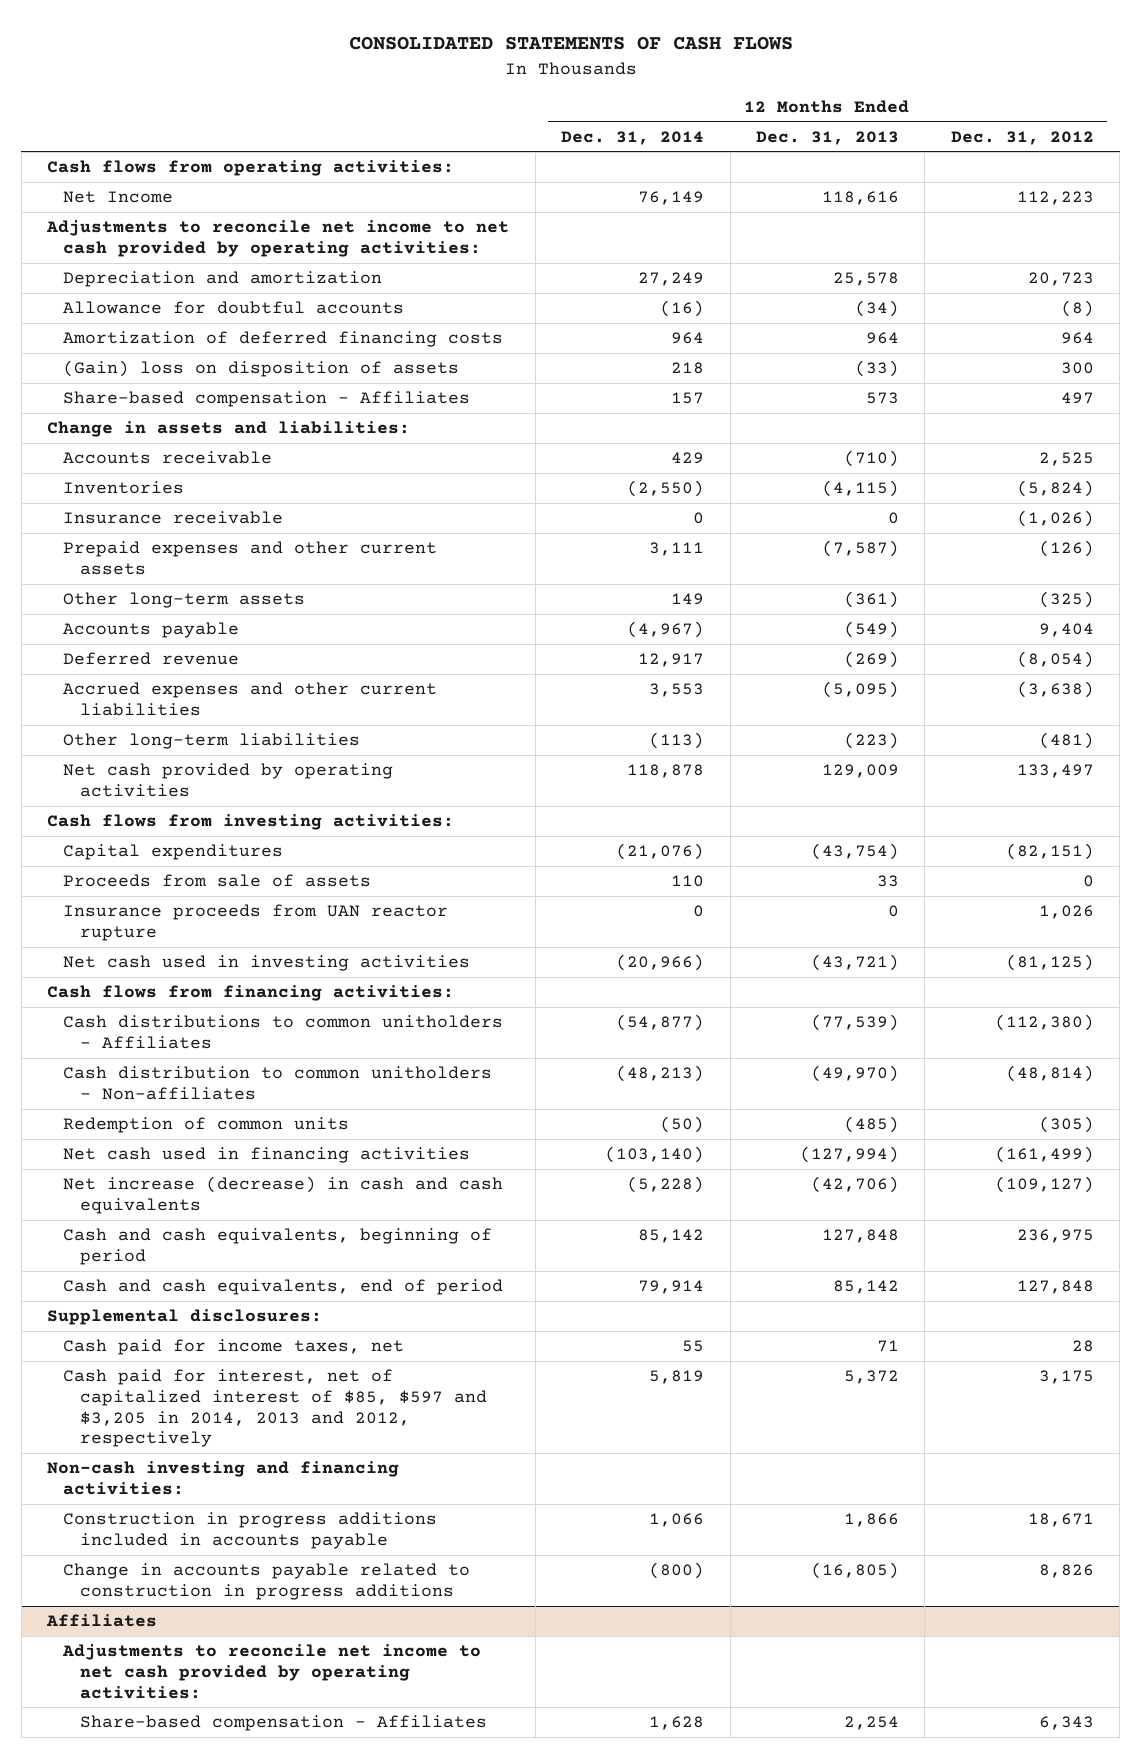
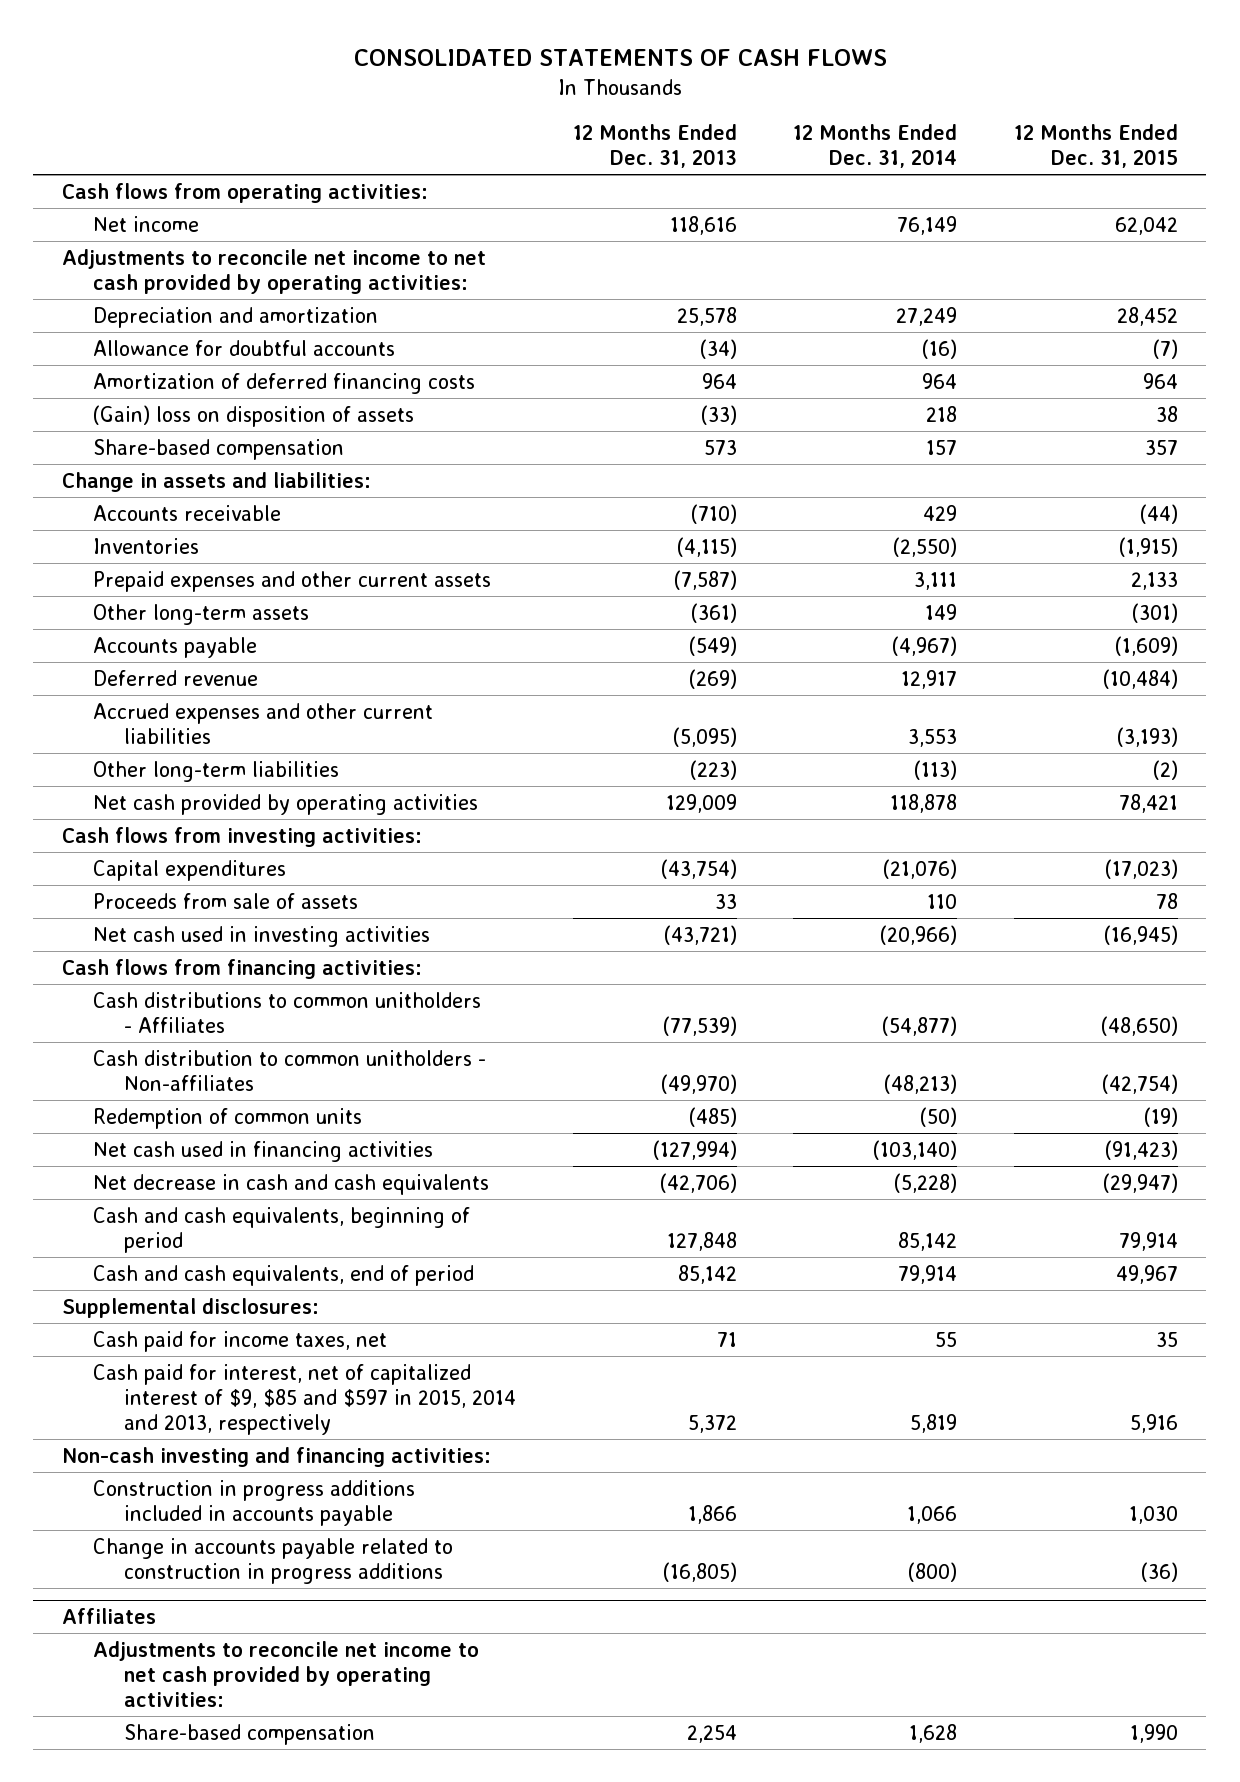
[950,130,1094,145] Dec. 31, 2012 -> none
none -> [1014,123,1179,169] 12 Months Ended Dec. 31, 2015
[63,191,174,204] Net Income -> [92,215,199,232] Net income
[63,391,471,408] Share-based compensation - Affiliates -> [92,438,344,460] Share-based compensation
[63,511,284,525] Insurance receivable -> none
[63,904,449,941] Insurance proceeds from UAN reactor rupture -> none
[63,1176,504,1214] Net increase (decrease) in cash and cash equivalents -> [92,1173,489,1195] Net decrease in cash and cash equivalents
[63,1369,487,1448] Cash paid for interest, net of capitalized interest of $85, $597 and $3,205 in 2014, 2013 and 2012, respectively -> [92,1363,516,1435] Cash paid for interest, net of capitalized interest of $9, $85 and $597 in 2015, 2014 and 2013, respectively
[79,1715,487,1732] Share-based compensation - Affiliates -> [123,1723,375,1745] Share-based compensation

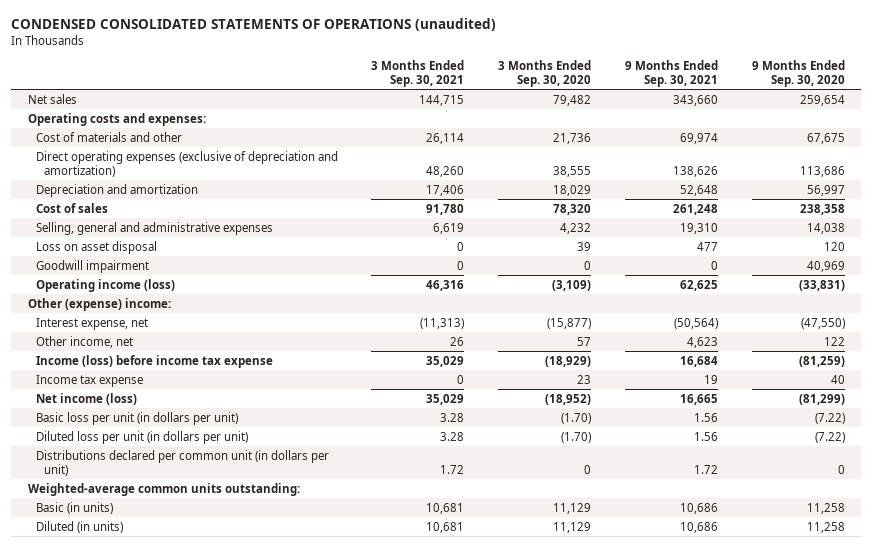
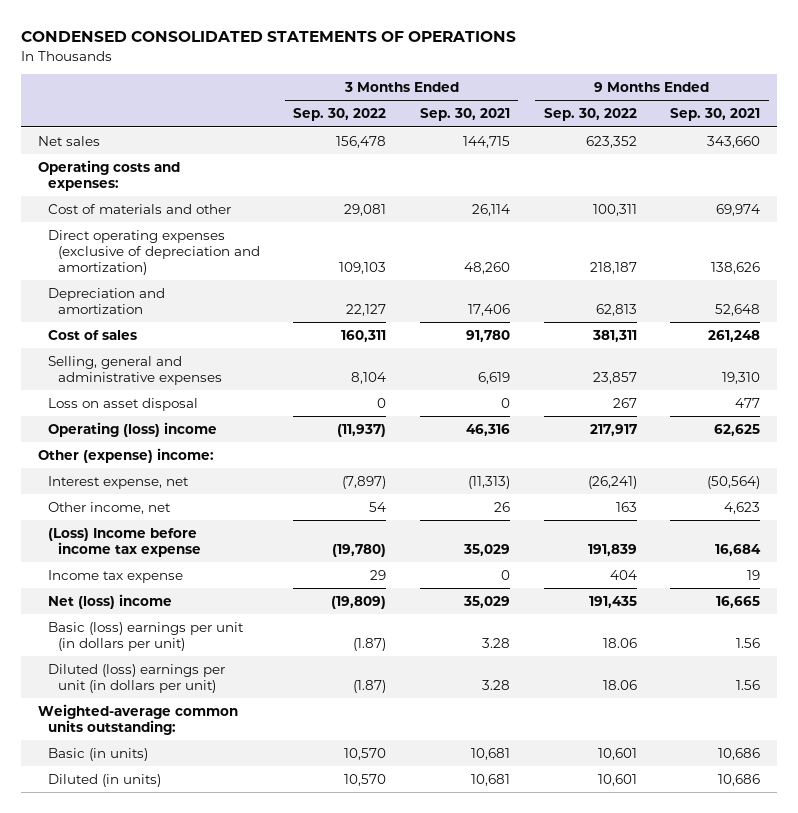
[10,17,496,31] CONDENSED CONSOLIDATED STATEMENTS OF OPERATIONS (unaudited) -> [21,31,517,43] CONDENSED CONSOLIDATED STATEMENTS OF OPERATIONS
[498,60,592,87] 3 Months Ended Sep. 30, 2020 -> none
[751,60,845,87] 9 Months Ended Sep. 30, 2020 -> none
none -> [293,108,387,122] Sep. 30, 2022
none -> [543,108,637,122] Sep. 30, 2022
[35,259,149,273] Goodwill impairment -> none
[35,278,175,292] Operating income (loss) -> [48,421,218,437] Operating (loss) income
[35,354,273,368] Income (loss) before income tax expense -> [48,527,201,557] (Loss) Income before income tax expense
[35,449,329,476] Distributions declared per common unit (in dollars per unit) -> none
[35,392,137,405] Net income (loss) -> [48,593,173,609] Net (loss) income
[35,411,238,425] Basic loss per unit (in dollars per unit) -> [48,621,245,651] Basic (loss) earnings per unit (in dollars per unit)
[35,430,248,444] Diluted loss per unit (in dollars per unit) -> [48,663,226,693] Diluted (loss) earnings per unit (in dollars per unit)

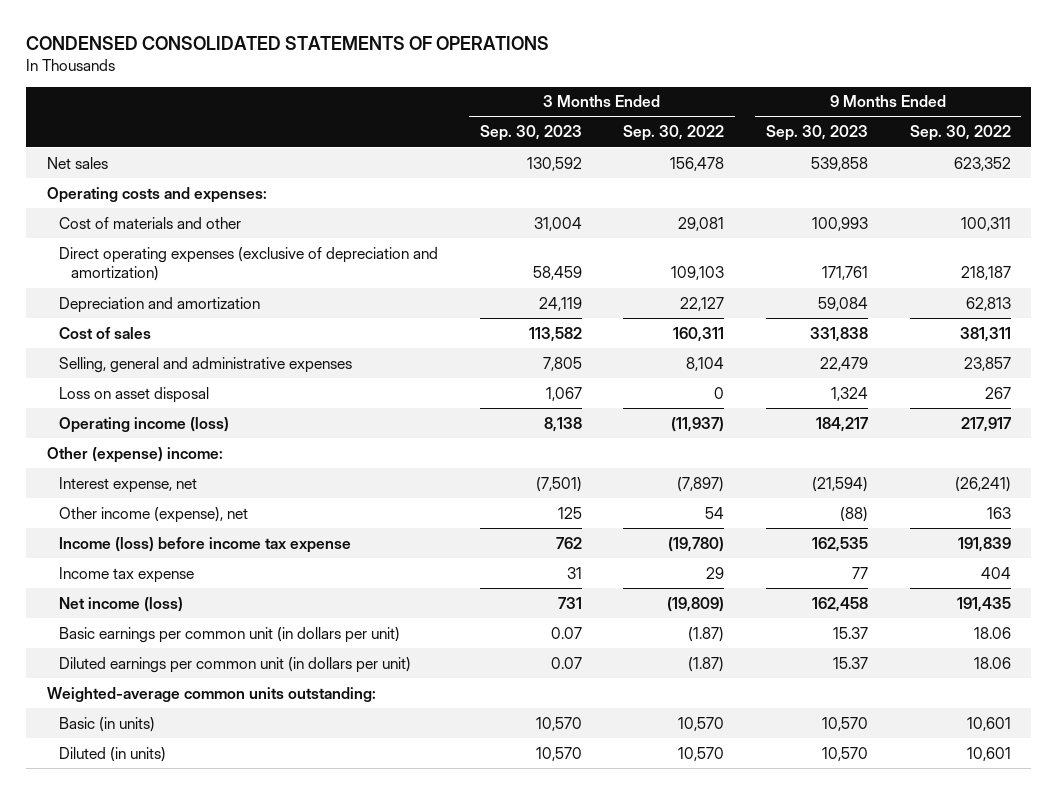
[420,108,511,122] Sep. 30, 2021 -> none
[670,108,761,122] Sep. 30, 2021 -> none
none -> [479,125,582,142] Sep. 30, 2023
none -> [765,125,868,142] Sep. 30, 2023
[48,421,218,437] Operating (loss) income -> [58,416,229,433] Operating income (loss)
[48,501,172,514] Other income, net -> [58,506,248,523] Other income (expense), net
[48,527,201,557] (Loss) Income before income tax expense -> [58,536,351,553] Income (loss) before income tax expense
[48,593,173,609] Net (loss) income -> [58,596,183,612] Net income (loss)
[48,621,245,651] Basic (loss) earnings per unit (in dollars per unit) -> [58,626,400,643] Basic earnings per common unit (in dollars per unit)
[48,663,226,693] Diluted (loss) earnings per unit (in dollars per unit) -> [58,656,411,673] Diluted earnings per common unit (in dollars per unit)

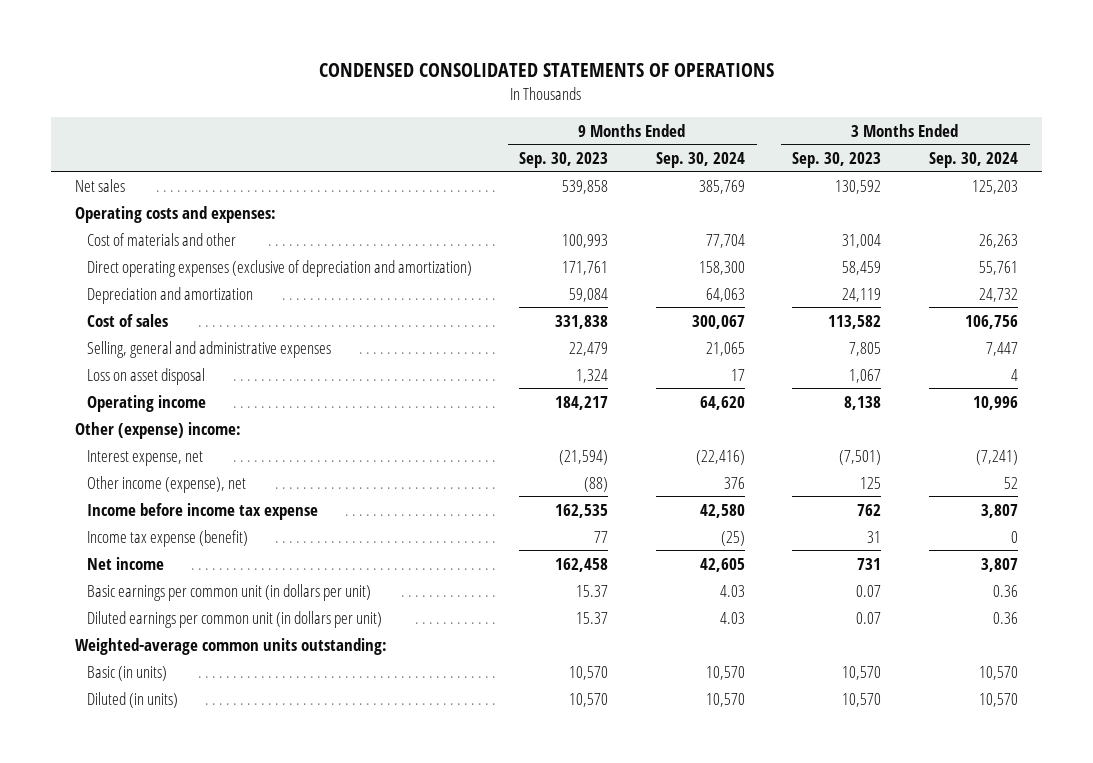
[623,125,725,142] Sep. 30, 2022 -> none
[909,125,1011,142] Sep. 30, 2022 -> none
none -> [655,151,745,168] Sep. 30, 2024
none -> [928,151,1018,168] Sep. 30, 2024
[58,416,229,433] Operating income (loss) -> [86,394,206,412] Operating income
[58,536,351,553] Income (loss) before income tax expense -> [86,502,318,520] Income before income tax expense
[58,566,194,583] Income tax expense -> [86,529,248,547] Income tax expense (benefit)
[58,596,183,612] Net income (loss) -> [86,556,164,570] Net income

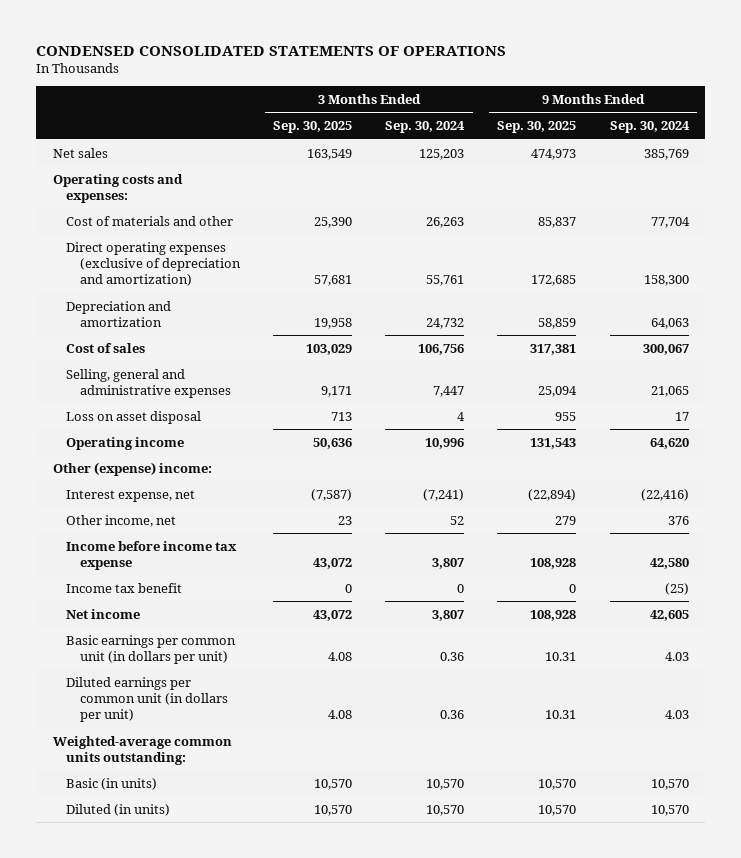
[519,151,609,168] Sep. 30, 2023 -> none
[792,151,882,168] Sep. 30, 2023 -> none
none -> [273,121,353,134] Sep. 30, 2025
none -> [497,121,577,134] Sep. 30, 2025
[86,475,246,493] Other income (expense), net -> [66,514,177,527] Other income, net
[86,529,248,547] Income tax expense (benefit) -> [66,582,183,593] Income tax benefit

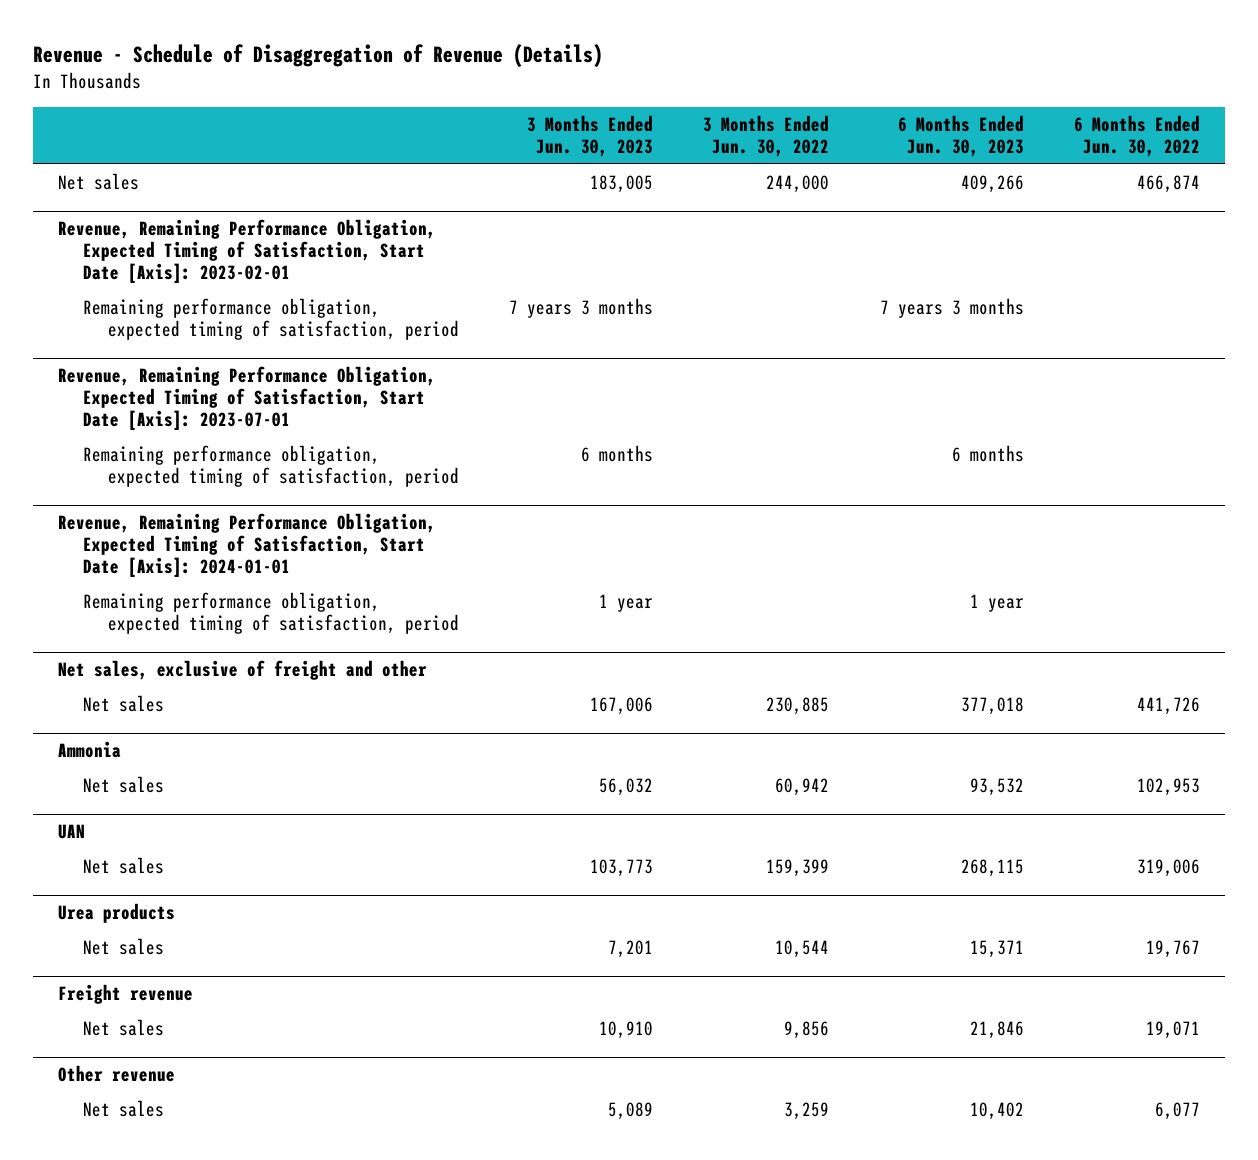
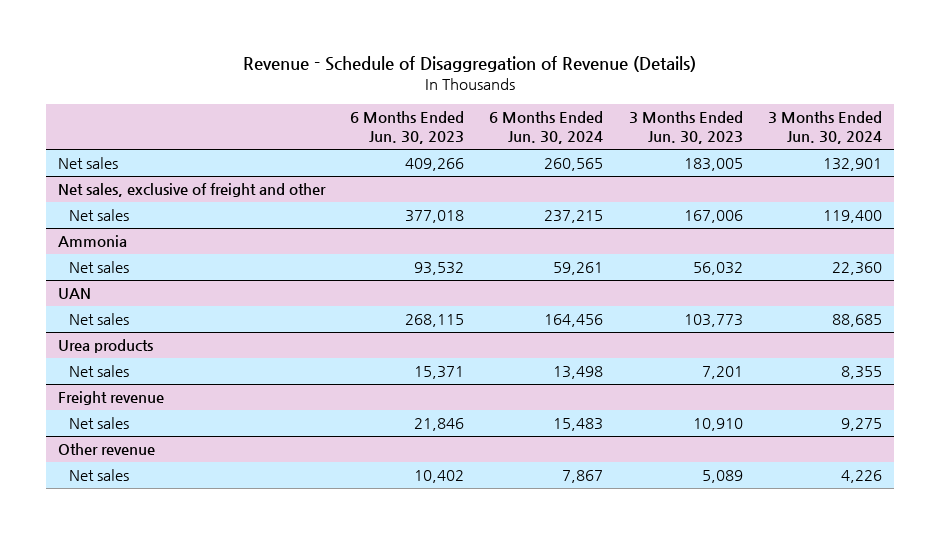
[703,114,830,158] 3 Months Ended Jun. 30, 2022 -> none
[1073,114,1200,158] 6 Months Ended Jun. 30, 2022 -> none
none -> [489,111,604,145] 6 Months Ended Jun. 30, 2024
none -> [767,111,882,145] 3 Months Ended Jun. 30, 2024
[57,219,436,284] Revenue, Remaining Performance Obligation, Expected Timing of Satisfaction, Start Date [Axis]: 2023-02-01 -> none
[82,297,459,341] Remaining performance obligation, expected timing of satisfaction, period -> none
[57,366,436,431] Revenue, Remaining Performance Obligation, Expected Timing of Satisfaction, Start Date [Axis]: 2023-07-01 -> none
[82,444,459,488] Remaining performance obligation, expected timing of satisfaction, period -> none
[57,513,436,578] Revenue, Remaining Performance Obligation, Expected Timing of Satisfaction, Start Date [Axis]: 2024-01-01 -> none
[82,591,459,635] Remaining performance obligation, expected timing of satisfaction, period -> none

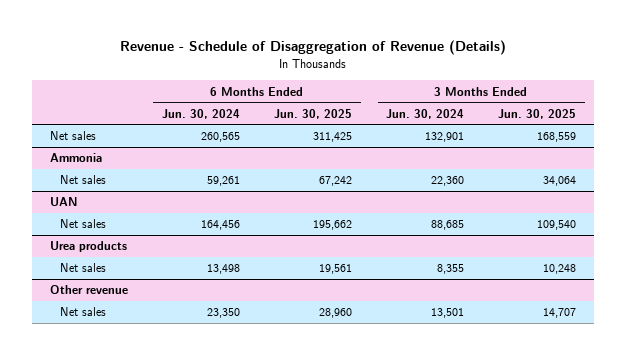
[350,111,465,145] 6 Months Ended Jun. 30, 2023 -> none
[628,111,743,145] 3 Months Ended Jun. 30, 2023 -> none
none -> [273,108,352,119] Jun. 30, 2025
none -> [498,108,577,119] Jun. 30, 2025
[58,183,327,198] Net sales, exclusive of freight and other -> none
[69,209,130,222] Net sales -> none
[58,391,165,406] Freight revenue -> none
[69,417,130,430] Net sales -> none
[562,470,604,484] 7,867 -> [206,308,240,319] 23,350
[840,470,882,484] 4,226 -> [431,308,465,319] 13,501

